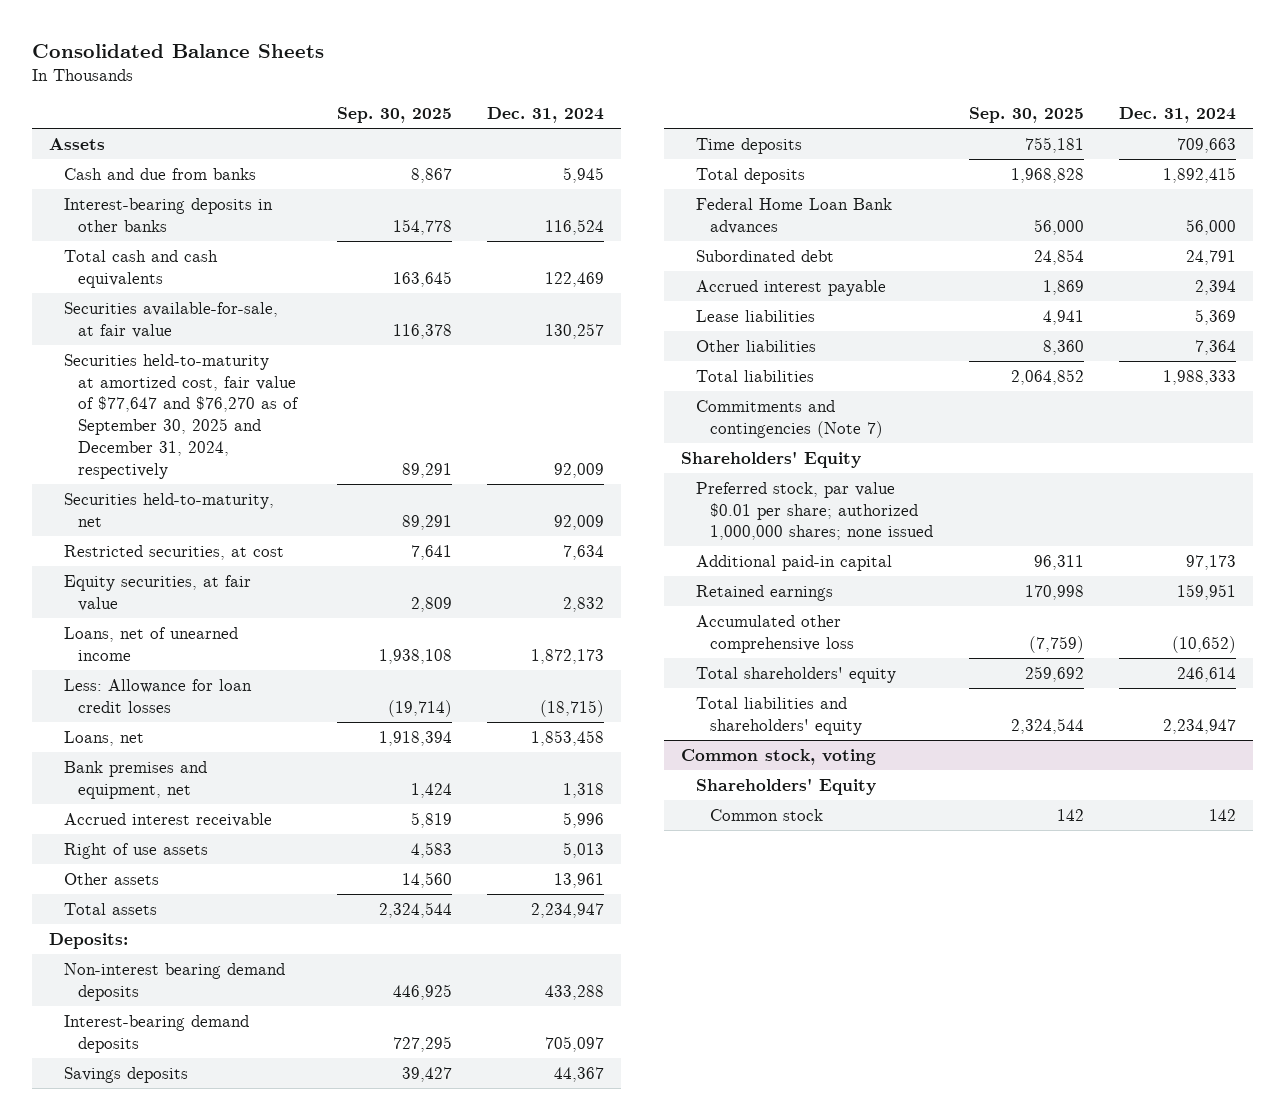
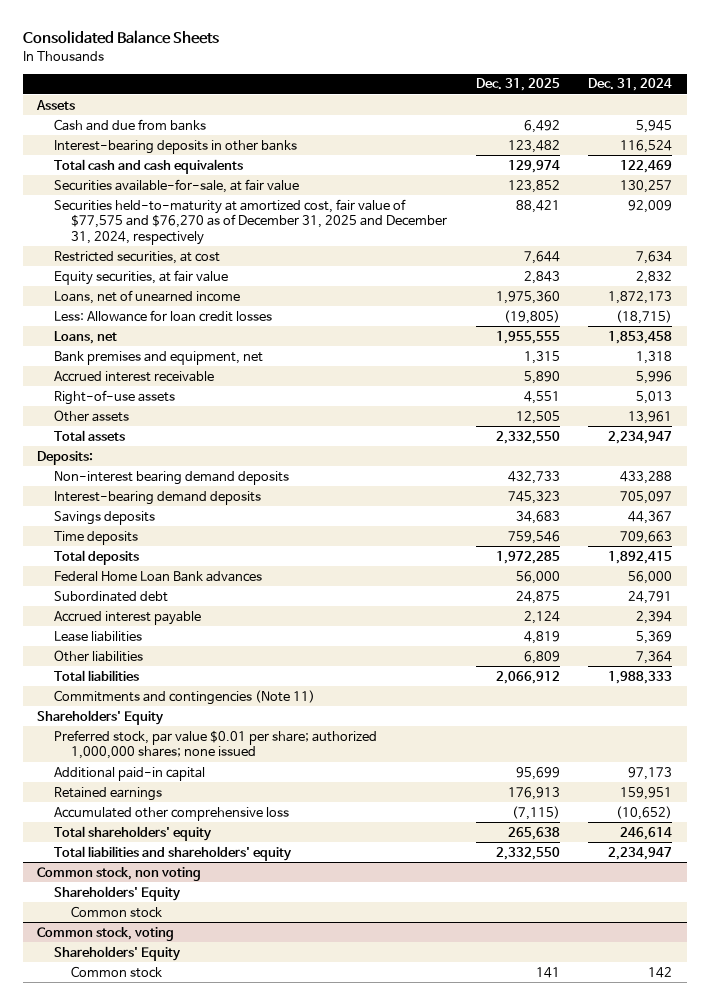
[336,107,452,124] Sep. 30, 2025 -> none
none -> [475,78,560,92] Dec. 31, 2025
[63,492,274,527] Securities held-to-maturity, net -> none
[63,353,300,479] Securities held-to-maturity at amortized cost, fair value of $77,647 and $76,270 as of September 30, 2025 and December 31, 2024, respectively -> [54,198,448,245] Securities held-to-maturity at amortized cost, fair value of $77,575 and $76,270 as of December 31, 2025 and December 31, 2024, respectively
[63,842,208,859] Right of use assets -> [54,389,176,405] Right-of-use assets
[695,399,884,438] Commitments and contingencies (Note 7) -> [54,689,316,705] Commitments and contingencies (Note 11)
none -> [37,866,202,881] Common stock, non voting
none -> [54,885,182,901] Shareholders' Equity
none -> [71,905,163,918] Common stock

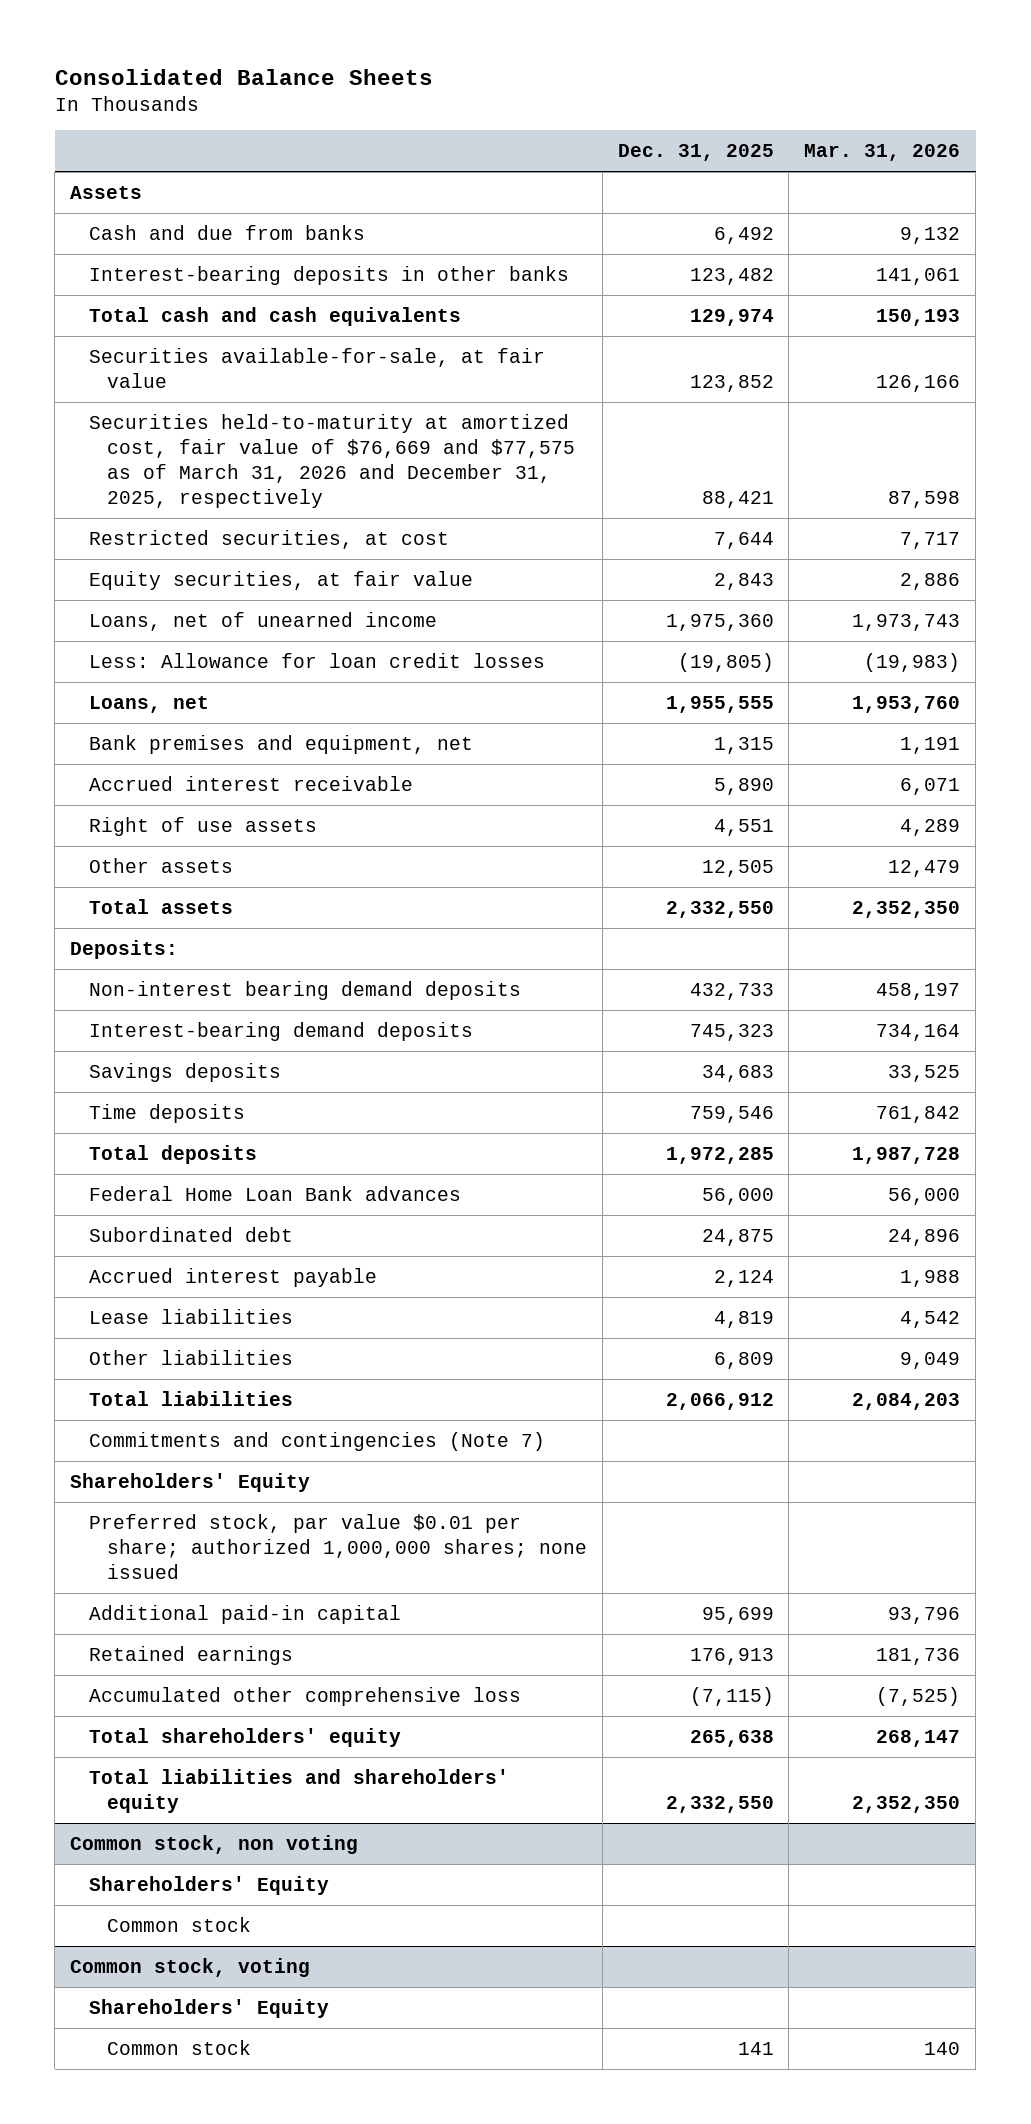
[588,78,673,92] Dec. 31, 2024 -> none
none -> [804,144,961,162] Mar. 31, 2026
[54,198,448,245] Securities held-to-maturity at amortized cost, fair value of $77,575 and $76,270 as of December 31, 2025 and December 31, 2024, respectively -> [88,413,575,509] Securities held-to-maturity at amortized cost, fair value of $76,669 and $77,575 as of March 31, 2026 and December 31, 2025, respectively
[54,389,176,405] Right-of-use assets -> [88,816,317,836] Right of use assets
[54,689,316,705] Commitments and contingencies (Note 11) -> [88,1431,545,1451] Commitments and contingencies (Note 7)

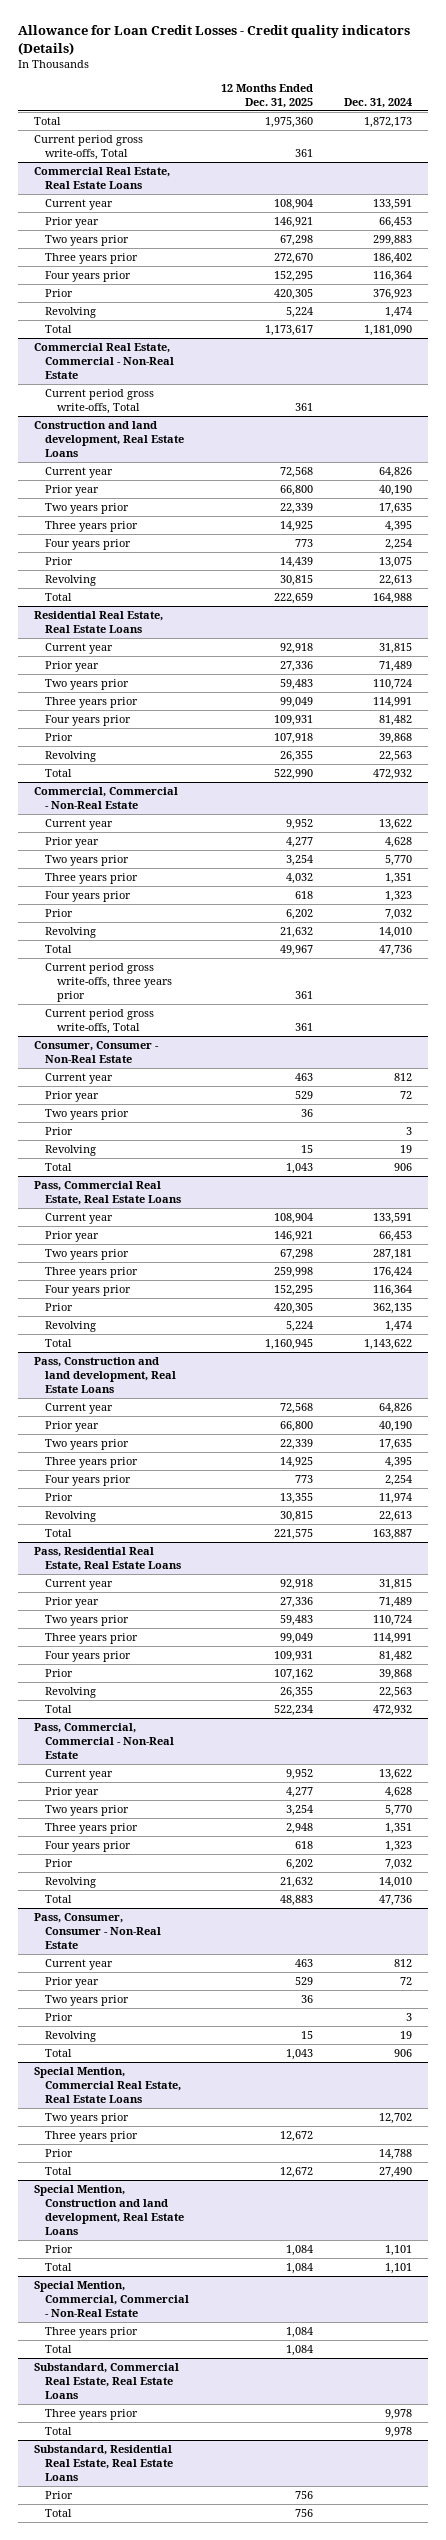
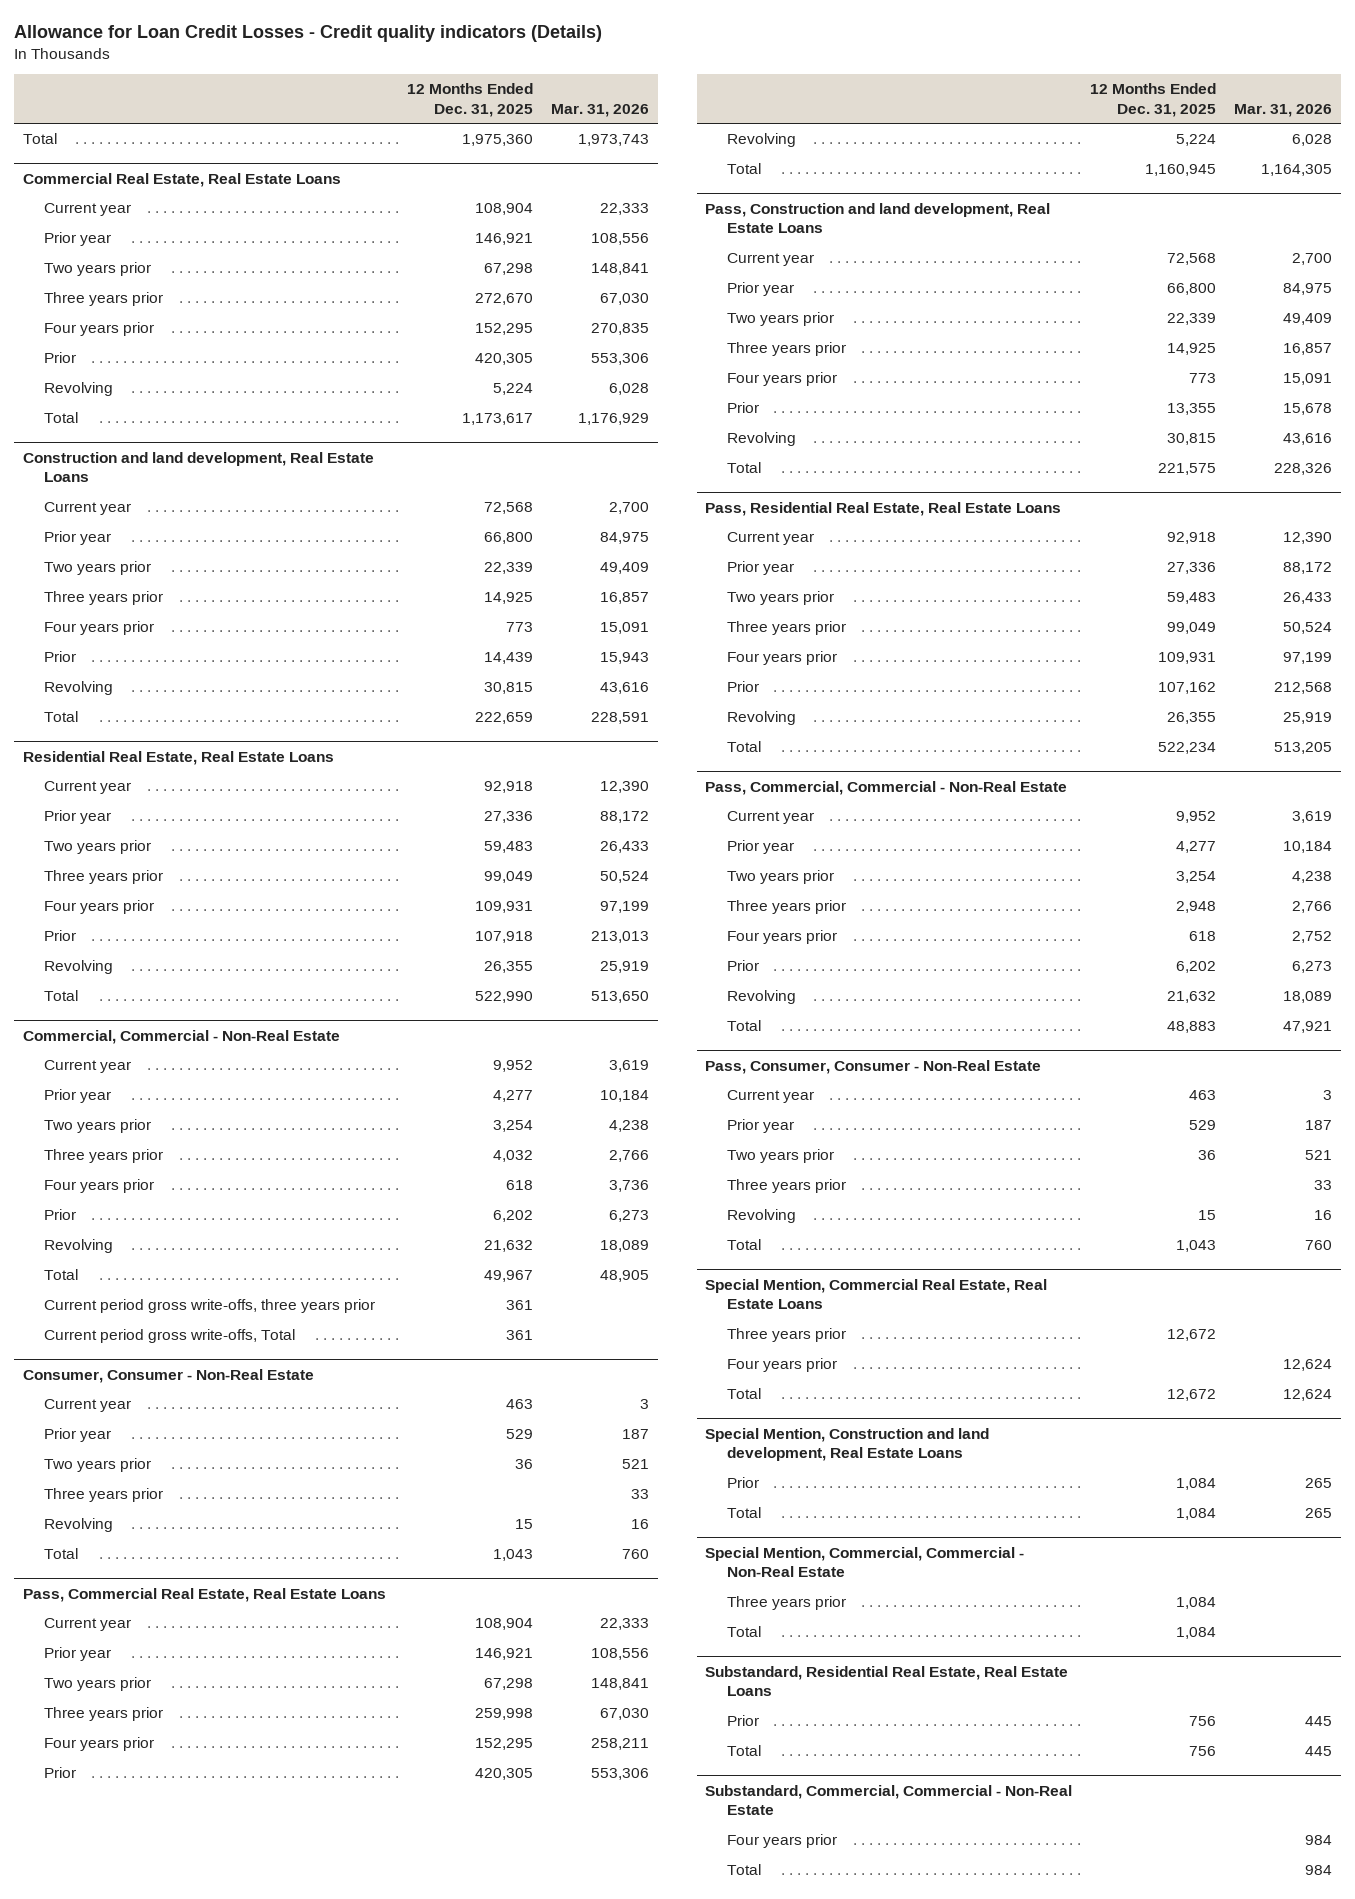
[344,97,413,108] Dec. 31, 2024 -> none
none -> [551,103,650,117] Mar. 31, 2026
[33,134,143,160] Current period gross write-offs, Total -> none
[33,342,175,380] Commercial Real Estate, Commercial - Non-Real Estate -> none
[45,388,155,414] Current period gross write-offs, Total -> none
[45,1126,74,1135] Prior -> none
none -> [44,1488,164,1503] Three years prior
[45,2012,74,2021] Prior -> none
none -> [726,1179,846,1194] Three years prior
[45,2112,130,2124] Two years prior -> none
[45,2148,74,2157] Prior -> none
none -> [726,1358,837,1373] Four years prior
[33,2362,179,2400] Substandard, Commercial Real Estate, Real Estate Loans -> none
[45,2408,139,2420] Three years prior -> none
[45,2426,73,2435] Total -> none
none -> [705,1784,1073,1816] Substandard, Commercial, Commercial - Non-Real Estate
none -> [726,1834,837,1849] Four years prior
none -> [726,1864,761,1876] Total

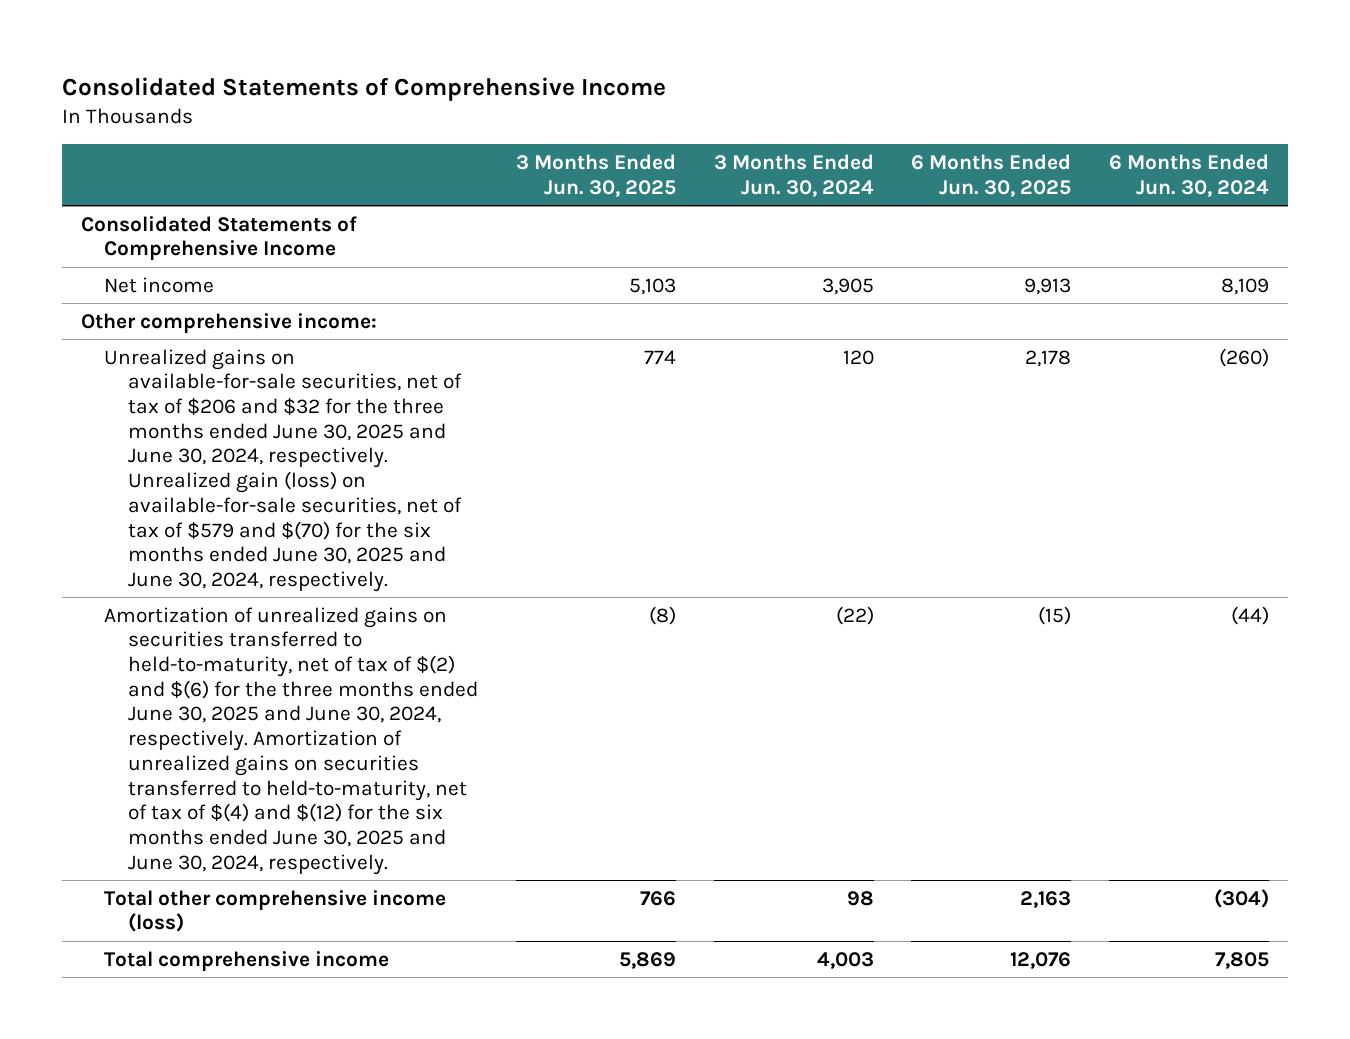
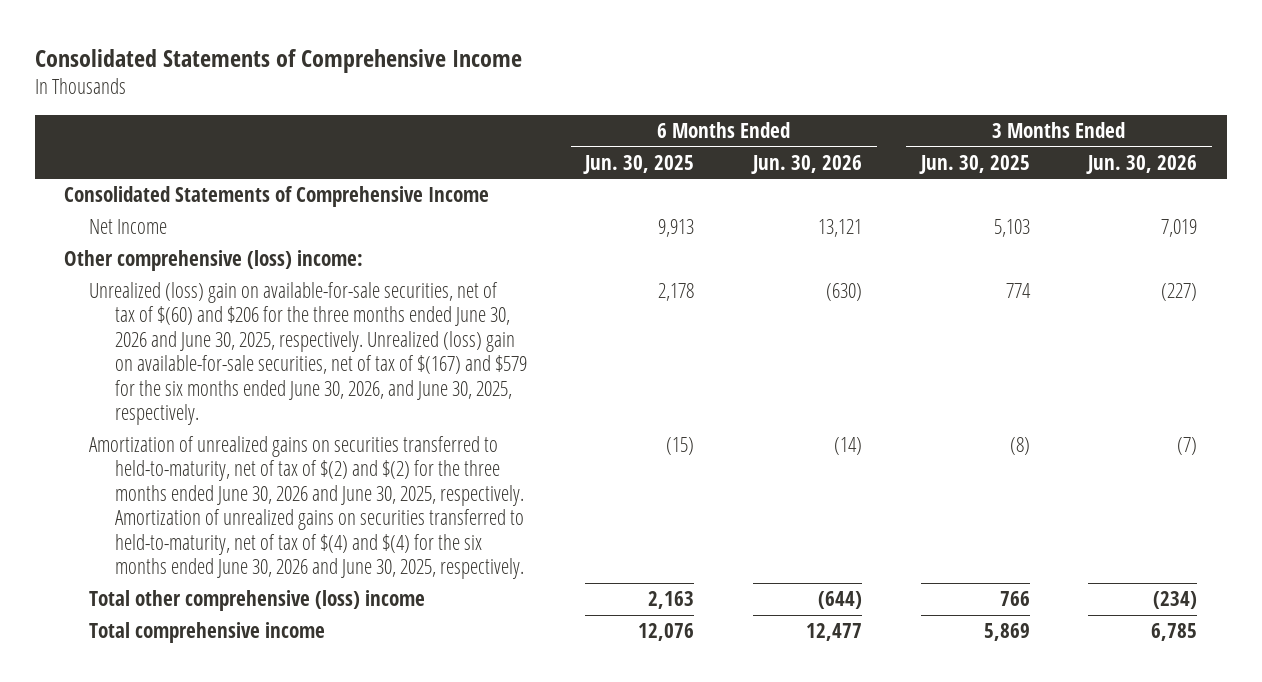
[713,154,874,197] 3 Months Ended Jun. 30, 2024 -> none
[1108,154,1269,197] 6 Months Ended Jun. 30, 2024 -> none
none -> [750,154,862,174] Jun. 30, 2026
none -> [1086,154,1198,174] Jun. 30, 2026
[104,276,215,293] Net income -> [89,219,168,235] Net Income
[80,312,377,333] Other comprehensive income: -> [64,250,364,272] Other comprehensive (loss) income:
[104,348,463,592] Unrealized gains on available-for-sale securities, net of tax of $206 and $32 for the three months ended June 30, 2025 and June 30, 2024, respectively. Unrealized gain (loss) on available-for-sale securities, net of tax of $579 and $(70) for the six months ended June 30, 2025 and June 30, 2024, respectively. -> [89,282,527,425] Unrealized (loss) gain on available-for-sale securities, net of tax of $(60) and $206 for the three months ended June 30, 2026 and June 30, 2025, respectively. Unrealized (loss) gain on available-for-sale securities, net of tax of $(167) and $579 for the six months ended June 30, 2026, and June 30, 2025, respectively.
[104,606,479,875] Amortization of unrealized gains on securities transferred to held-to-maturity, net of tax of $(2) and $(6) for the three months ended June 30, 2025 and June 30, 2024, respectively. Amortization of unrealized gains on securities transferred to held-to-maturity, net of tax of $(4) and $(12) for the six months ended June 30, 2025 and June 30, 2024, respectively. -> [89,436,524,579] Amortization of unrealized gains on securities transferred to held-to-maturity, net of tax of $(2) and $(2) for the three months ended June 30, 2026 and June 30, 2025, respectively. Amortization of unrealized gains on securities transferred to held-to-maturity, net of tax of $(4) and $(4) for the six months ended June 30, 2026 and June 30, 2025, respectively.
[104,889,447,933] Total other comprehensive income (loss) -> [89,590,426,612] Total other comprehensive (loss) income

